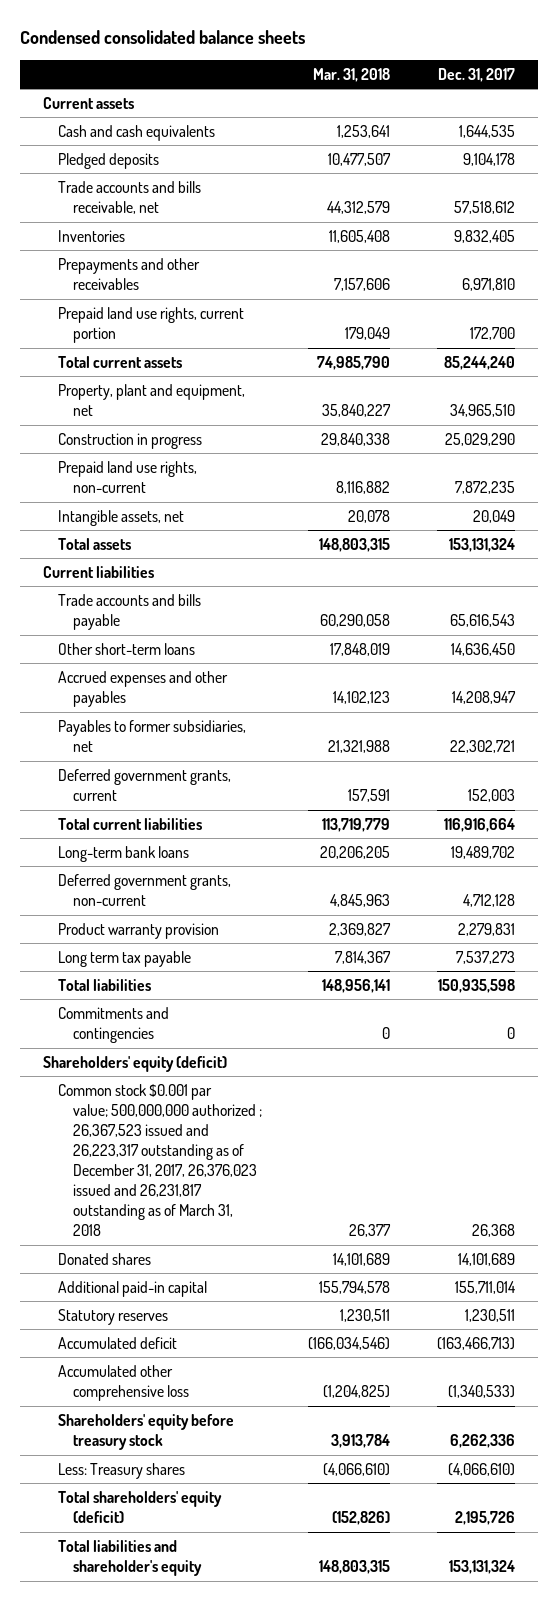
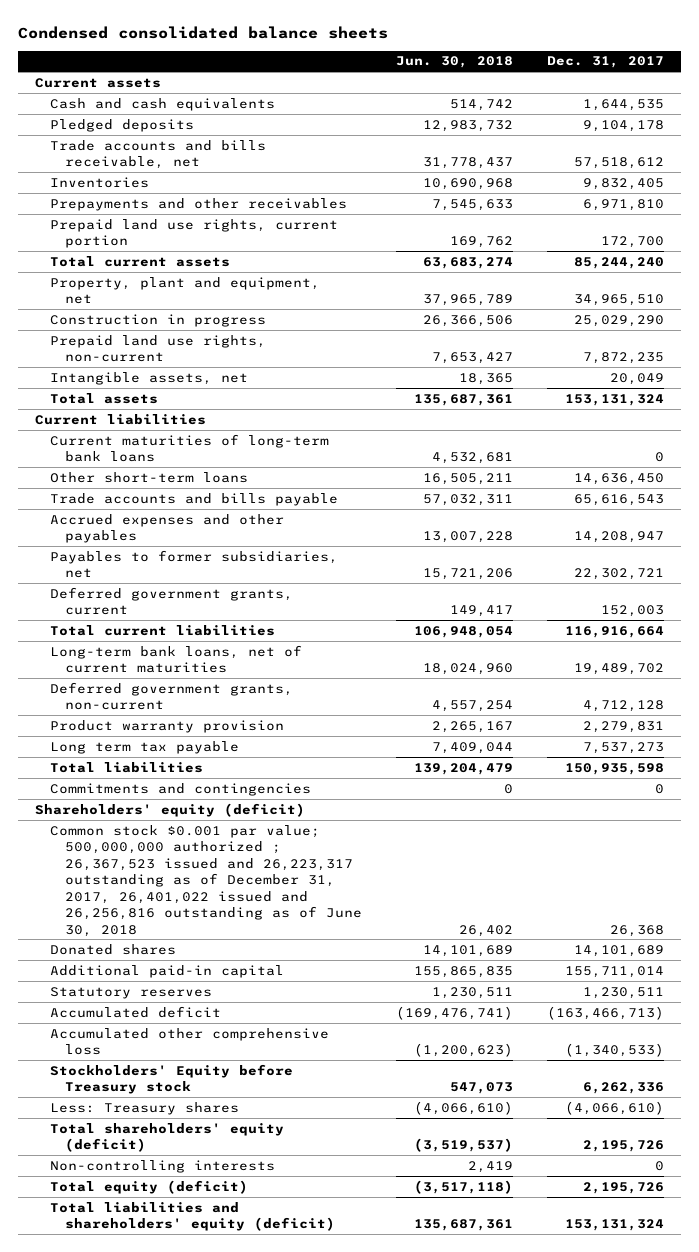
[313,67,391,82] Mar. 31, 2018 -> none
none -> [395,56,513,69] Jun. 30, 2018
none -> [50,433,330,463] Current maturities of long-term bank loans
[57,593,201,630] Trade accounts and bills payable -> [50,492,339,506] Trade accounts and bills payable
[57,845,189,862] Long-term bank loans -> [50,644,303,674] Long-term bank loans, net of current maturities
[57,1083,262,1237] Common stock $0.001 par value; 500,000,000 authorized ; 26,367,523 issued and 26,223,317 outstanding as of December 31, 2017, 26,376,023 issued and 26,231,817 outstanding as of March 31, 2018 -> [50,824,362,937] Common stock $0.001 par value; 500,000,000 authorized ; 26,367,523 issued and 26,223,317 outstanding as of December 31, 2017, 26,401,022 issued and 26,256,816 outstanding as of June 30, 2018
[57,1413,234,1450] Shareholders' equity before treasury stock -> [50,1063,294,1095] Stockholders' Equity before Treasury stock
none -> [50,1159,276,1173] Non-controlling interests
none -> [50,1179,249,1194] Total equity (deficit)
[57,1539,202,1576] Total liabilities and shareholder's equity -> [50,1201,335,1232] Total liabilities and shareholders' equity (deficit)

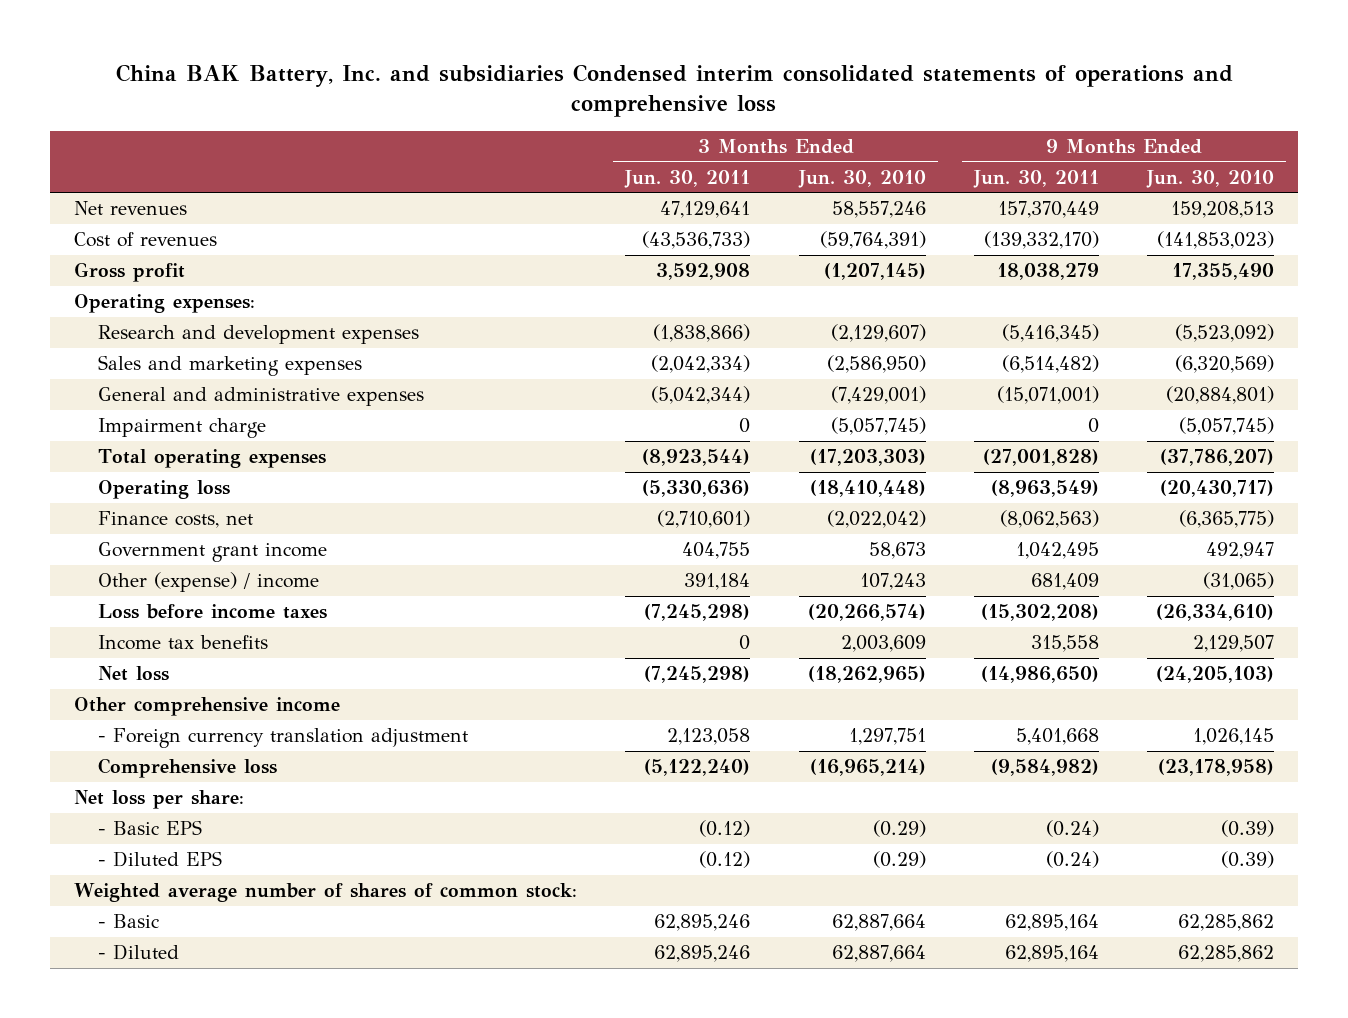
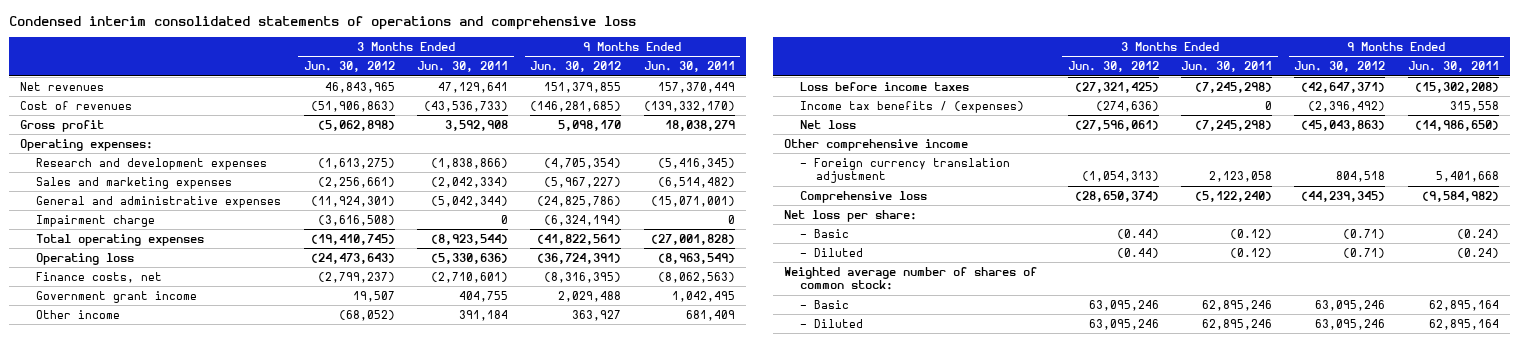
[116,63,1234,117] China BAK Battery, Inc. and subsidiaries Condensed interim consolidated statements of operations and comprehensive loss -> [9,16,637,31] Condensed interim consolidated statements of operations and comprehensive loss
[797,169,926,188] Jun. 30, 2010 -> none
[1145,169,1274,188] Jun. 30, 2010 -> none
none -> [303,61,395,73] Jun. 30, 2012
none -> [530,61,622,73] Jun. 30, 2012
[97,572,319,593] Other (expense) / income -> [36,309,121,319] Other income
[97,635,268,651] Income tax benefits -> [800,100,1025,113] Income tax benefits / (expenses)
[97,820,202,836] - Basic EPS -> [800,228,850,238] - Basic
[97,851,222,868] - Diluted EPS -> [800,247,864,257] - Diluted

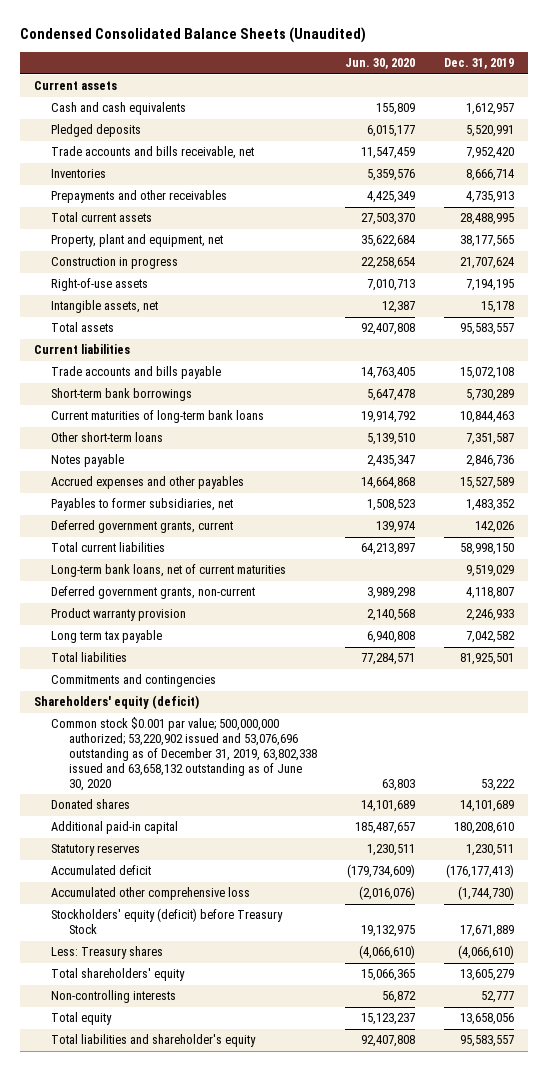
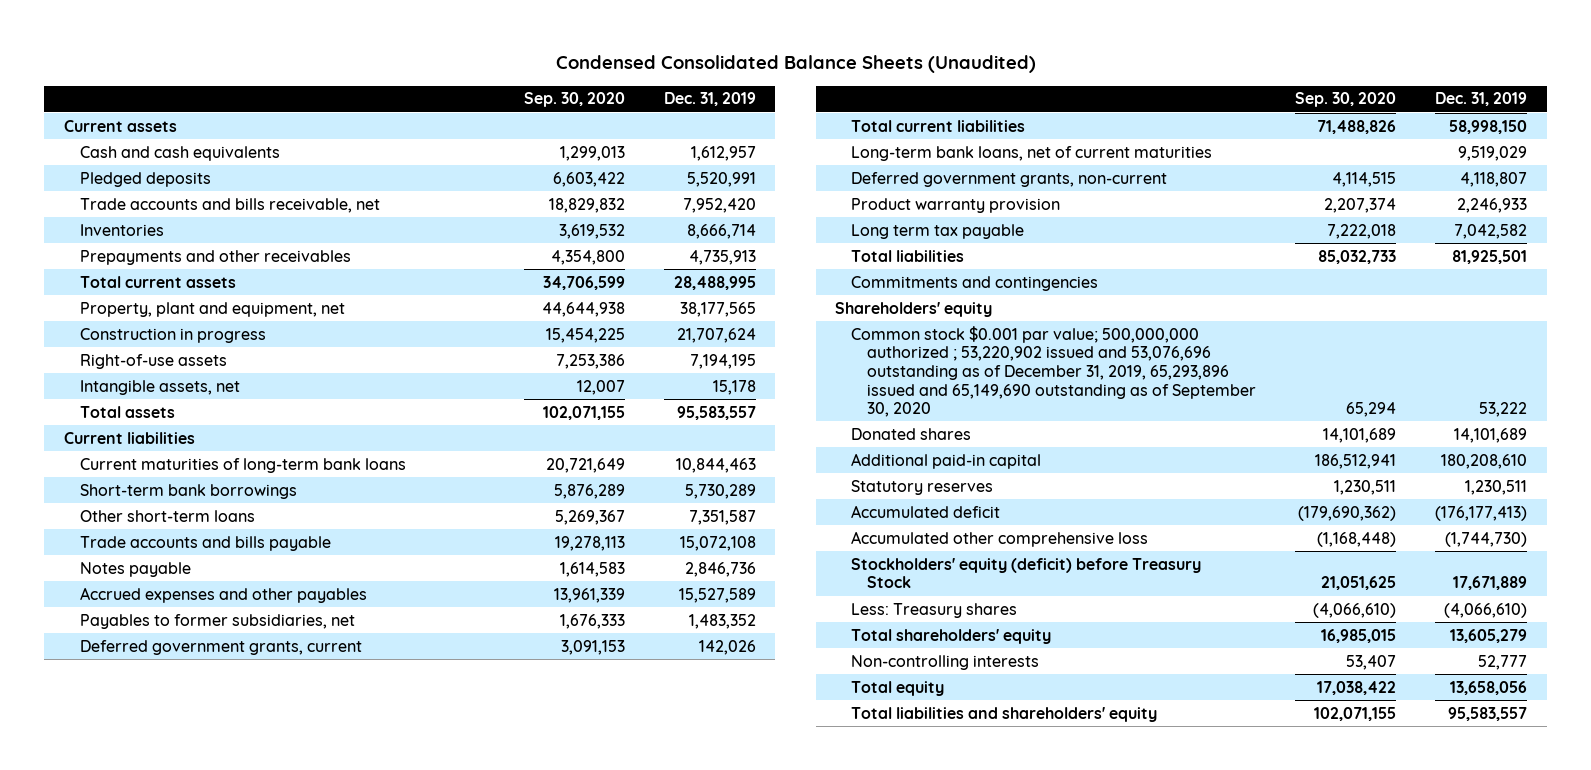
[345,58,416,70] Jun. 30, 2020 -> none
none -> [523,92,625,108] Sep. 30, 2020
[51,388,193,402] Short-term bank borrowings -> [79,483,297,499] Short-term bank borrowings
[51,366,222,380] Trade accounts and bills payable -> [79,535,331,551] Trade accounts and bills payable
[34,695,200,710] Shareholders' equity (deficit) -> [835,301,993,317] Shareholders' equity
[51,717,317,791] Common stock $0.001 par value; 500,000,000 authorized; 53,220,902 issued and 53,076,696 outstanding as of December 31, 2019, 63,802,338 issued and 63,658,132 outstanding as of June 30, 2020 -> [851,325,1257,418] Common stock $0.001 par value; 500,000,000 authorized ; 53,220,902 issued and 53,076,696 outstanding as of December 31, 2019, 65,293,896 issued and 65,149,690 outstanding as of September 30, 2020
[51,1034,257,1048] Total liabilities and shareholder's equity -> [851,706,1158,722] Total liabilities and shareholders' equity

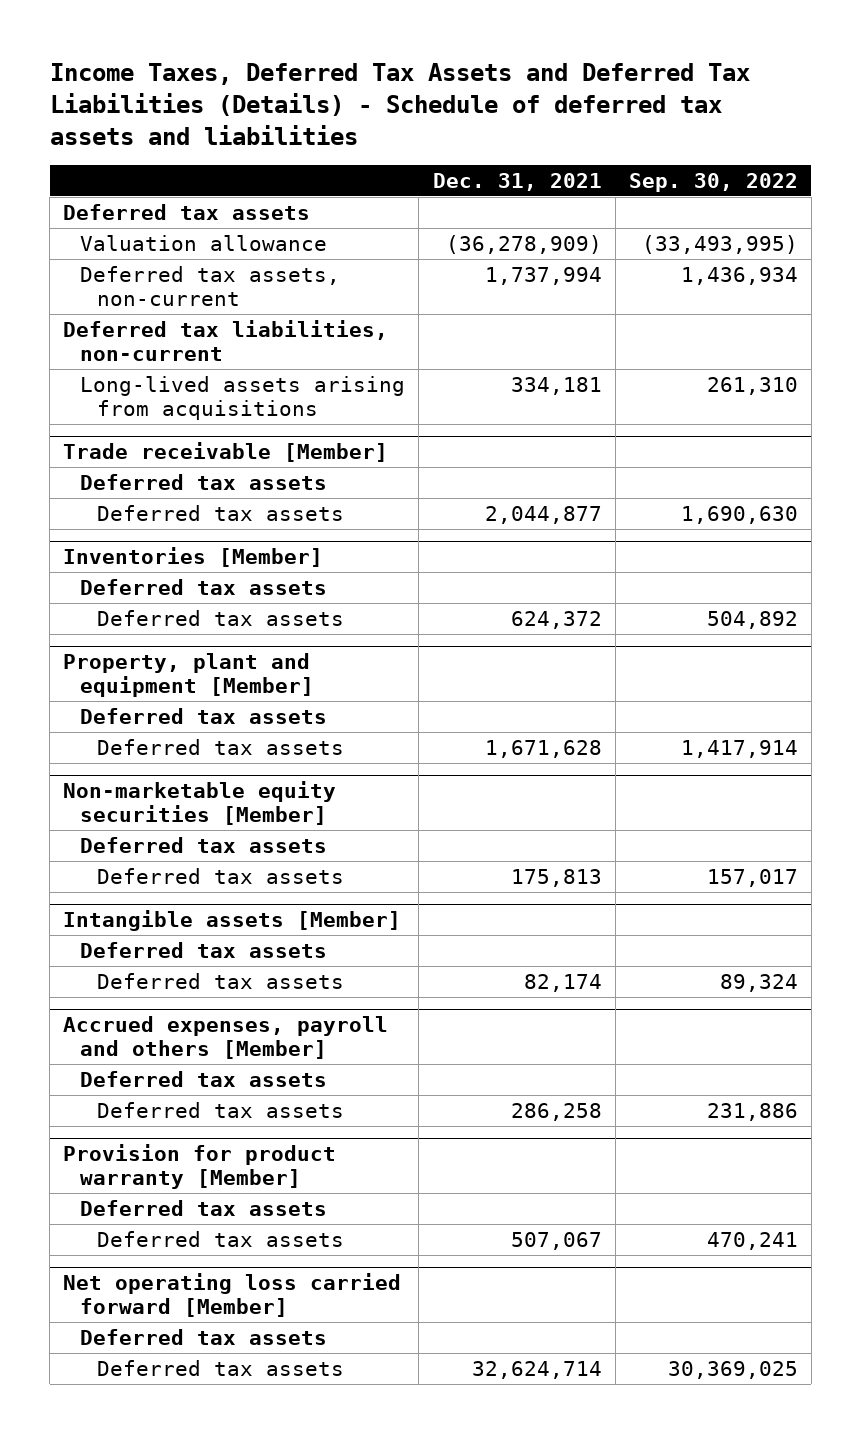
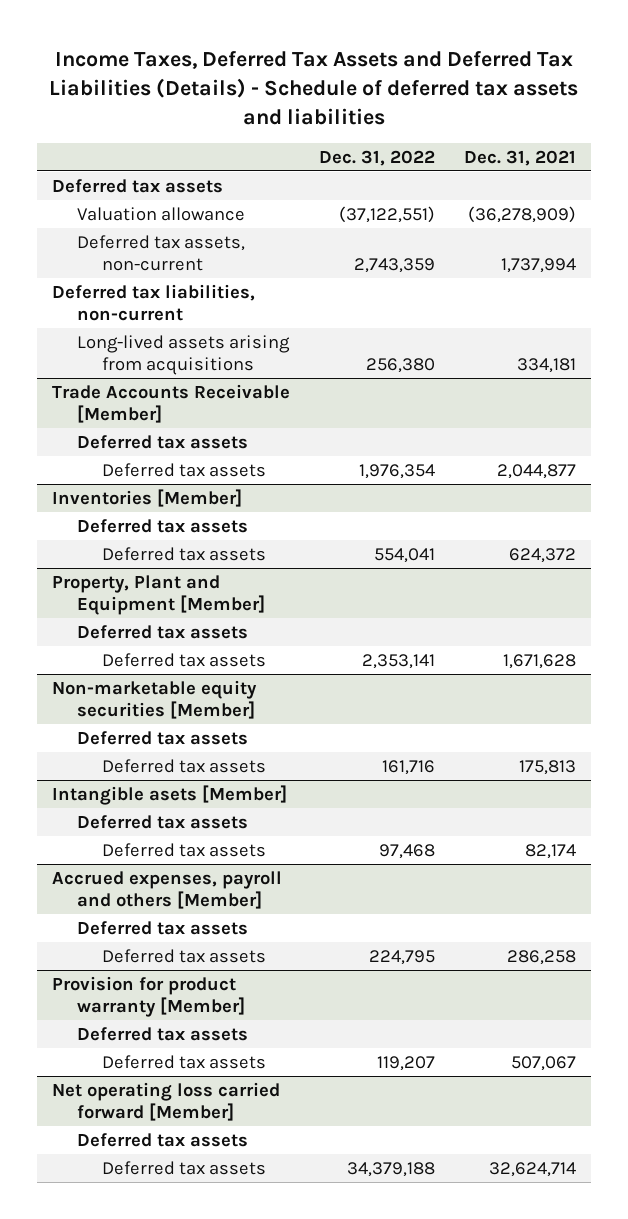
[628,173,798,193] Sep. 30, 2022 -> none
none -> [319,149,436,166] Dec. 31, 2022
[63,441,389,462] Trade receivable [Member] -> [51,383,290,423] Trade Accounts Receivable [Member]
[63,652,315,697] Property, plant and equipment [Member] -> [51,574,265,615] Property, Plant and Equipment [Member]
[63,909,402,931] Intangible assets [Member] -> [51,784,287,805] Intangible asets [Member]

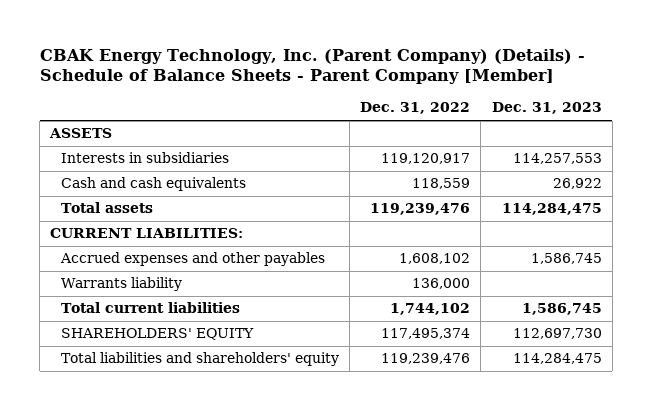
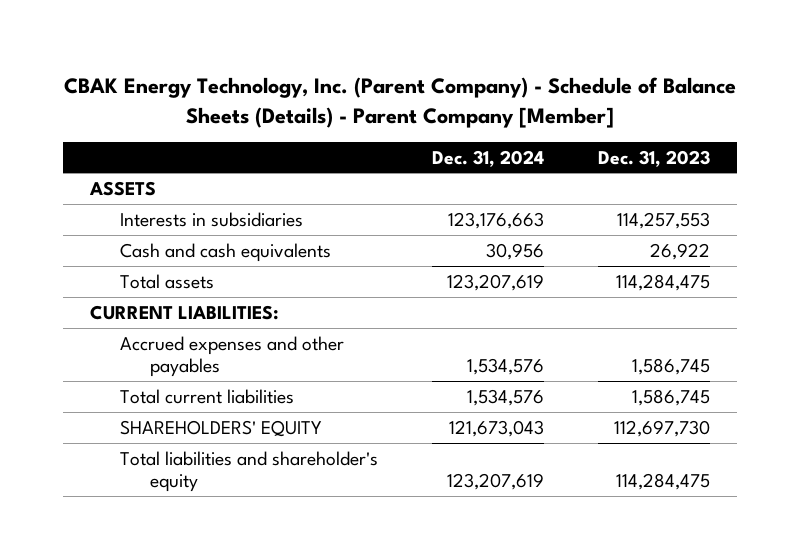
[39,48,585,85] CBAK Energy Technology, Inc. (Parent Company) (Details) - Schedule of Balance Sheets - Parent Company [Member] -> [64,76,737,128] CBAK Energy Technology, Inc. (Parent Company) - Schedule of Balance Sheets (Details) - Parent Company [Member]
[360,102,471,115] Dec. 31, 2022 -> none
none -> [432,149,545,167] Dec. 31, 2024
[61,277,183,292] Warrants liability -> none
[61,352,340,367] Total liabilities and shareholders' equity -> [119,450,378,493] Total liabilities and shareholder's equity

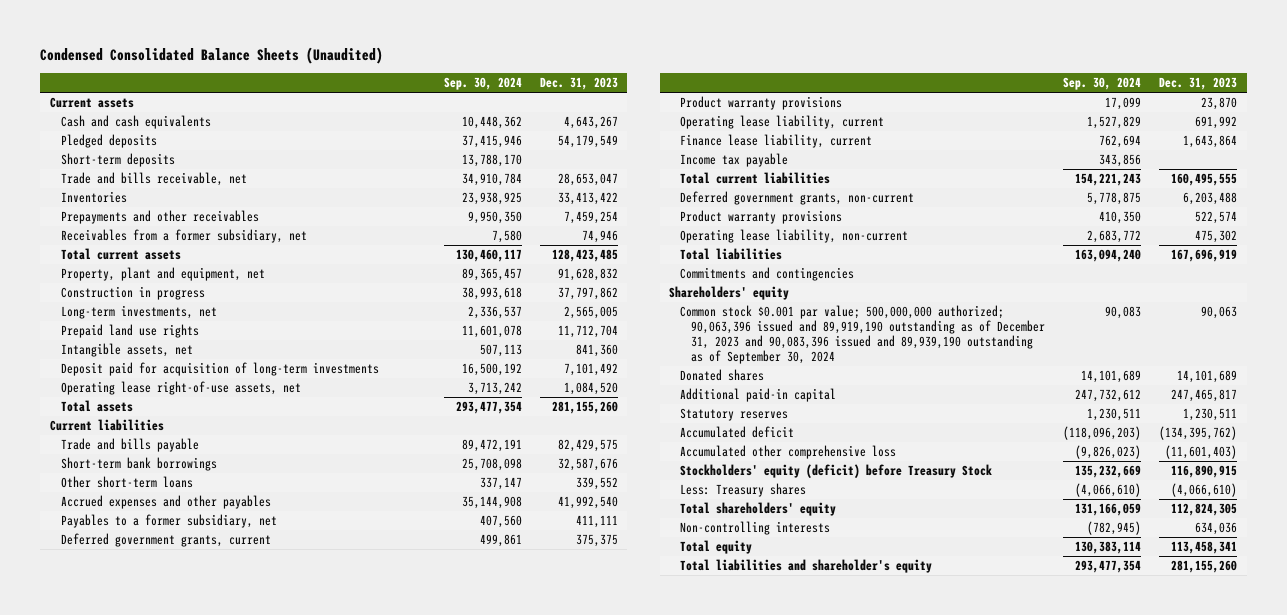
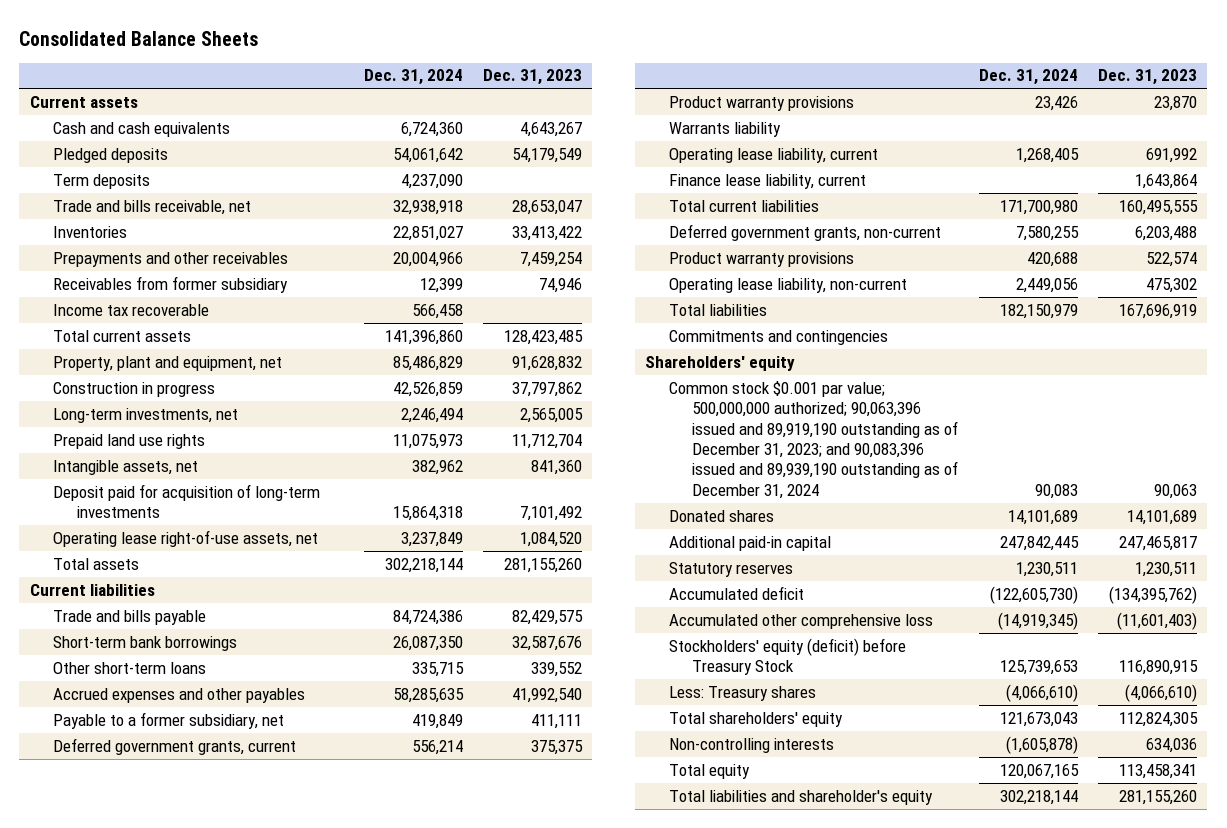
[40,47,384,65] Condensed Consolidated Balance Sheets (Unaudited) -> [19,30,259,46] Consolidated Balance Sheets
[443,77,522,91] Sep. 30, 2024 -> none
none -> [363,69,463,86] Dec. 31, 2024
[60,153,175,168] Short-term deposits -> [53,173,151,189] Term deposits
[60,229,307,244] Receivables from a former subsidiary, net -> [53,275,289,293] Receivables from former subsidiary
none -> [53,303,210,316] Income tax recoverable
[60,514,277,529] Payables to a former subsidiary, net -> [53,711,285,729] Payable to a former subsidiary, net
none -> [668,121,781,137] Warrants liability
[679,153,788,168] Income tax payable -> none
[679,305,1045,364] Common stock $0.001 par value; 500,000,000 authorized; 90,063,396 issued and 89,919,190 outstanding as of December 31, 2023 and 90,083,396 issued and 89,939,190 outstanding as of September 30, 2024 -> [668,380,959,499] Common stock $0.001 par value; 500,000,000 authorized; 90,063,396 issued and 89,919,190 outstanding as of December 31, 2023; and 90,083,396 issued and 89,939,190 outstanding as of December 31, 2024

